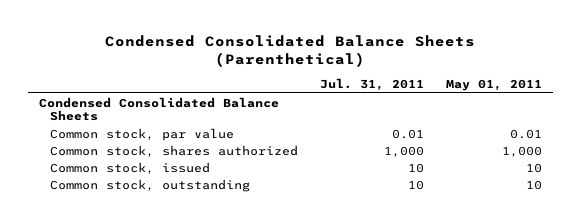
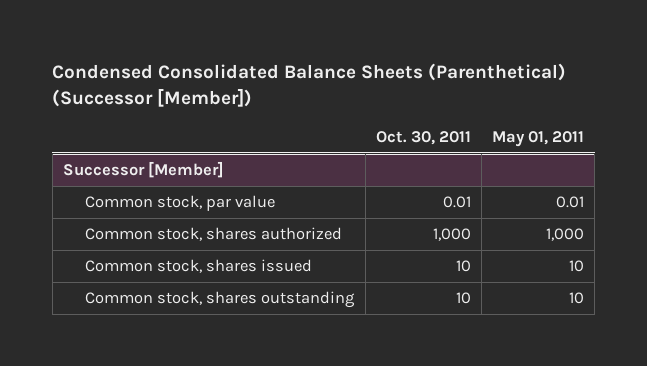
[105,34,476,67] Condensed Consolidated Balance Sheets (Parenthetical) -> [52,62,567,107] Condensed Consolidated Balance Sheets (Parenthetical) (Successor [Member])
[319,78,424,92] Jul. 31, 2011 -> none
none -> [375,130,471,145] Oct. 30, 2011
[38,96,279,122] Condensed Consolidated Balance Sheets -> none
none -> [62,161,224,179] Successor [Member]
[49,161,210,174] Common stock, issued -> [85,259,313,274] Common stock, shares issued
[49,178,250,192] Common stock, outstanding -> [85,291,356,309] Common stock, shares outstanding

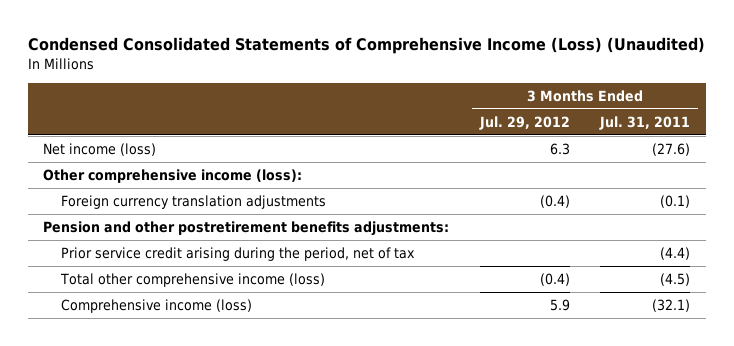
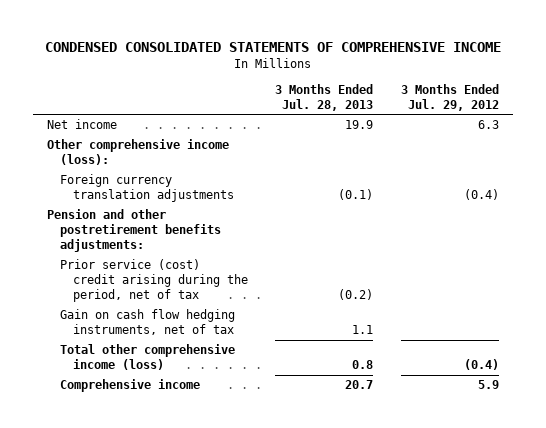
[27,36,705,54] Condensed Consolidated Statements of Comprehensive Income (Loss) (Unaudited) -> [45,41,502,52] CONDENSED CONSOLIDATED STATEMENTS OF COMPREHENSIVE INCOME
[599,116,691,131] Jul. 31, 2011 -> none
none -> [275,83,374,111] 3 Months Ended Jul. 28, 2013
[43,143,157,157] Net income (loss) -> [47,119,118,130] Net income
[60,247,415,262] Prior service credit arising during the period, net of tax -> [59,259,248,303] Prior service (cost) credit arising during the period, net of tax
none -> [59,309,235,336] Gain on cash flow hedging instruments, net of tax
[60,299,252,314] Comprehensive income (loss) -> [59,379,200,393] Comprehensive income

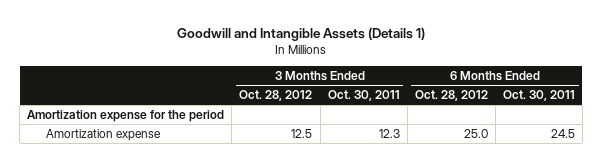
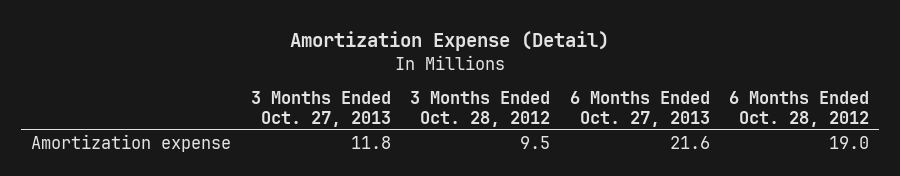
[177,27,426,42] Goodwill and Intangible Assets (Details 1) -> [290,31,610,52] Amortization Expense (Detail)
[327,89,400,101] Oct. 30, 2011 -> none
[502,89,575,101] Oct. 30, 2011 -> none
none -> [250,91,391,127] 3 Months Ended Oct. 27, 2013
none -> [569,91,710,127] 6 Months Ended Oct. 27, 2013
[27,109,225,122] Amortization expense for the period -> none
[291,128,313,138] 12.5 -> [520,136,551,150] 9.5
[463,128,488,138] 25.0 -> [829,136,870,150] 19.0

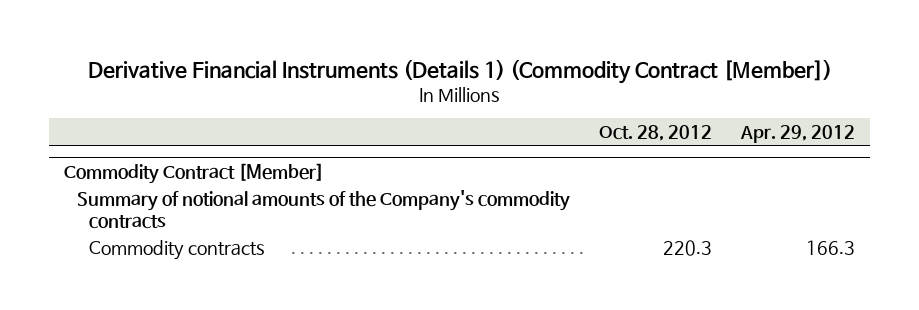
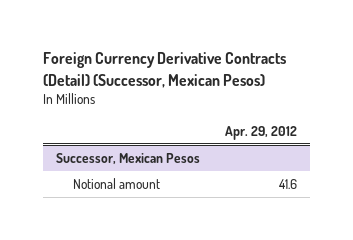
[87,58,832,84] Derivative Financial Instruments (Details 1) (Commodity Contract [Member]) -> [43,52,287,88] Foreign Currency Derivative Contracts (Detail) (Successor, Mexican Pesos)
[598,125,712,142] Oct. 28, 2012 -> none
[63,163,324,185] Commodity Contract [Member] -> none
[76,190,570,229] Summary of notional amounts of the Company's commodity contracts -> none
[89,240,266,261] Commodity contracts -> none
none -> [55,152,200,165] Successor, Mexican Pesos
none -> [72,177,160,189] Notional amount

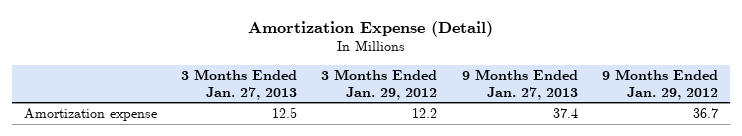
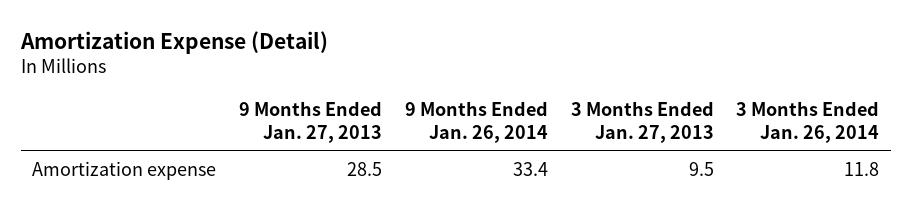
[321,69,438,100] 3 Months Ended Jan. 29, 2012 -> none
[601,69,718,100] 9 Months Ended Jan. 29, 2012 -> none
none -> [404,101,548,144] 9 Months Ended Jan. 26, 2014
none -> [736,101,880,144] 3 Months Ended Jan. 26, 2014
[272,106,298,118] 12.5 -> [688,162,714,177] 9.5
[552,107,578,118] 37.4 -> [346,162,382,177] 28.5

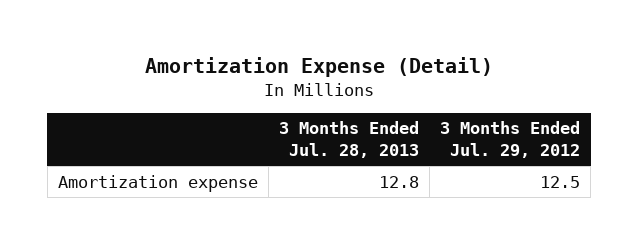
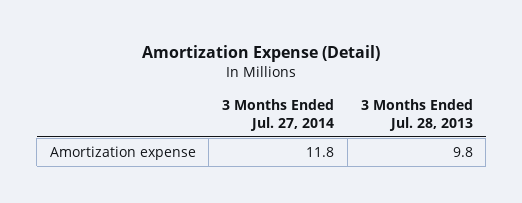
[440,121,581,158] 3 Months Ended Jul. 29, 2012 -> none
none -> [222,99,335,131] 3 Months Ended Jul. 27, 2014
[378,175,419,188] 12.8 -> [452,146,473,157] 9.8

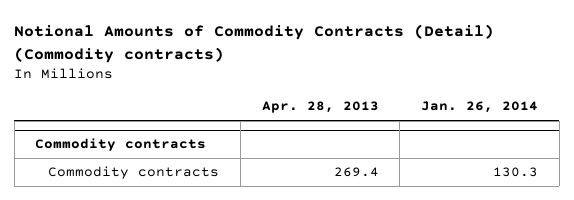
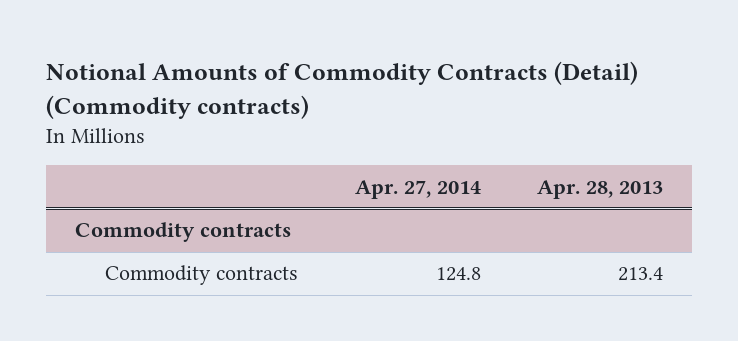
[421,101,539,114] Jan. 26, 2014 -> none
none -> [354,179,481,199] Apr. 27, 2014
[333,167,379,178] 269.4 -> [618,267,664,282] 213.4

